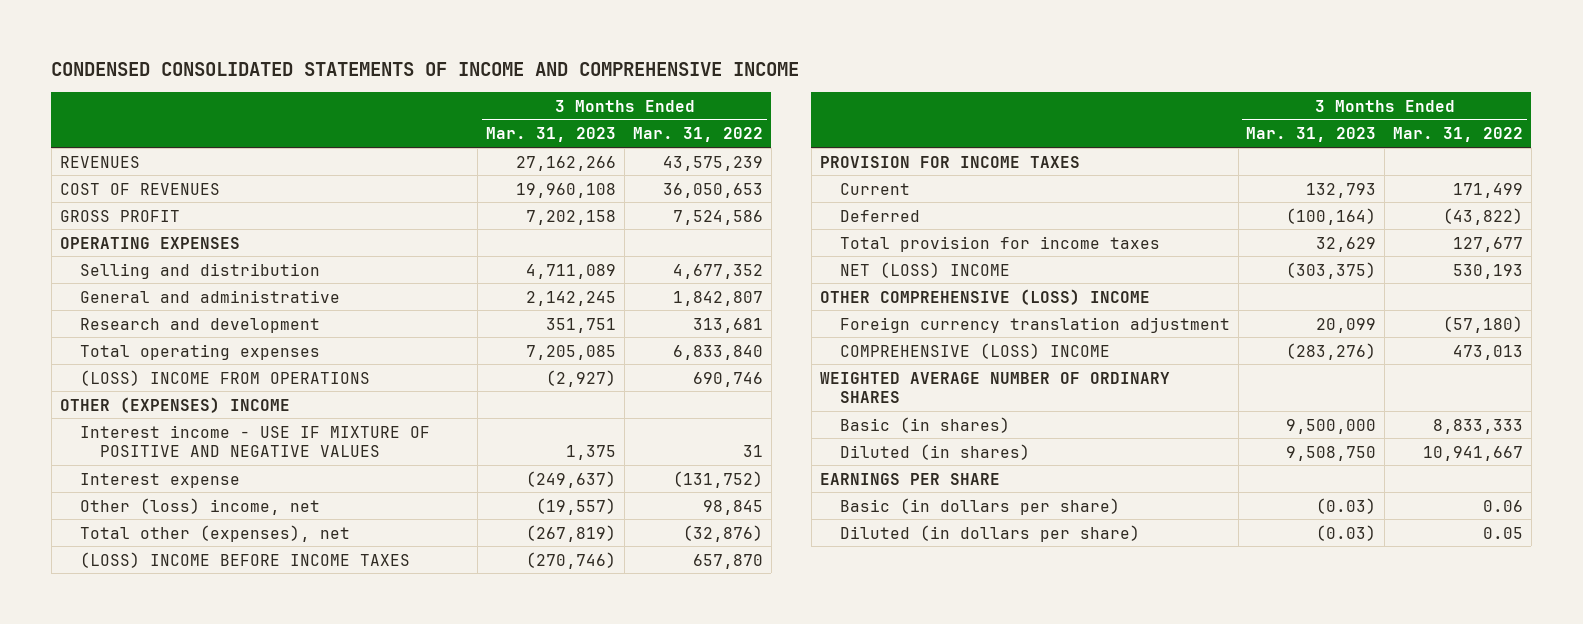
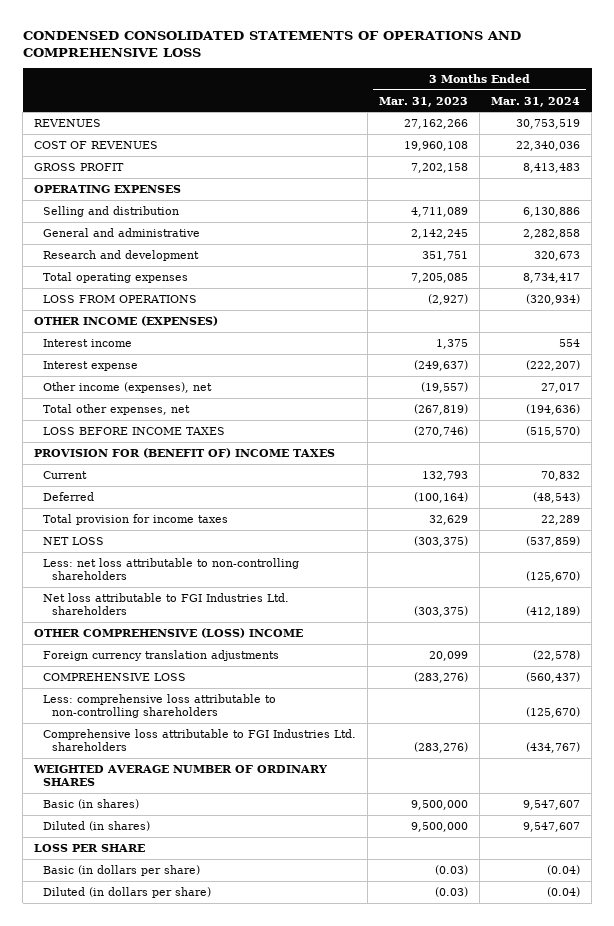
[51,62,800,77] CONDENSED CONSOLIDATED STATEMENTS OF INCOME AND COMPREHENSIVE INCOME -> [22,30,521,58] CONDENSED CONSOLIDATED STATEMENTS OF OPERATIONS AND COMPREHENSIVE LOSS
[632,127,763,143] Mar. 31, 2022 -> none
none -> [491,96,581,107] Mar. 31, 2024
[79,369,370,386] (LOSS) INCOME FROM OPERATIONS -> [43,294,198,303] LOSS FROM OPERATIONS
[59,396,290,413] OTHER (EXPENSES) INCOME -> [34,315,219,326] OTHER INCOME (EXPENSES)
[79,424,430,457] Interest income - USE IF MIXTURE OF POSITIVE AND NEGATIVE VALUES -> [43,338,133,347] Interest income
[79,497,320,515] Other (loss) income, net -> [43,381,213,393] Other income (expenses), net
[79,524,350,542] Total other (expenses), net -> [43,403,191,415] Total other expenses, net
[79,551,410,568] (LOSS) INCOME BEFORE INCOME TAXES -> [43,426,226,435] LOSS BEFORE INCOME TAXES
[819,155,1080,168] PROVISION FOR INCOME TAXES -> [34,447,336,458] PROVISION FOR (BENEFIT OF) INCOME TAXES
none -> [43,536,105,545] NET LOSS
none -> [43,557,300,581] Less: net loss attributable to non-controlling shareholders
[839,261,1010,278] NET (LOSS) INCOME -> [43,592,290,616] Net loss attributable to FGI Industries Ltd. shareholders
[839,316,1230,333] Foreign currency translation adjustment -> [43,649,280,661] Foreign currency translation adjustments
none -> [43,672,187,681] COMPREHENSIVE LOSS
none -> [43,693,277,719] Less: comprehensive loss attributable to non-controlling shareholders
[839,342,1110,359] COMPREHENSIVE (LOSS) INCOME -> [43,728,357,752] Comprehensive loss attributable to FGI Industries Ltd. shareholders
[1286,445,1377,461] 9,508,750 -> [411,821,469,832] 9,500,000
[819,472,1000,485] EARNINGS PER SHARE -> [34,843,146,852] LOSS PER SHARE

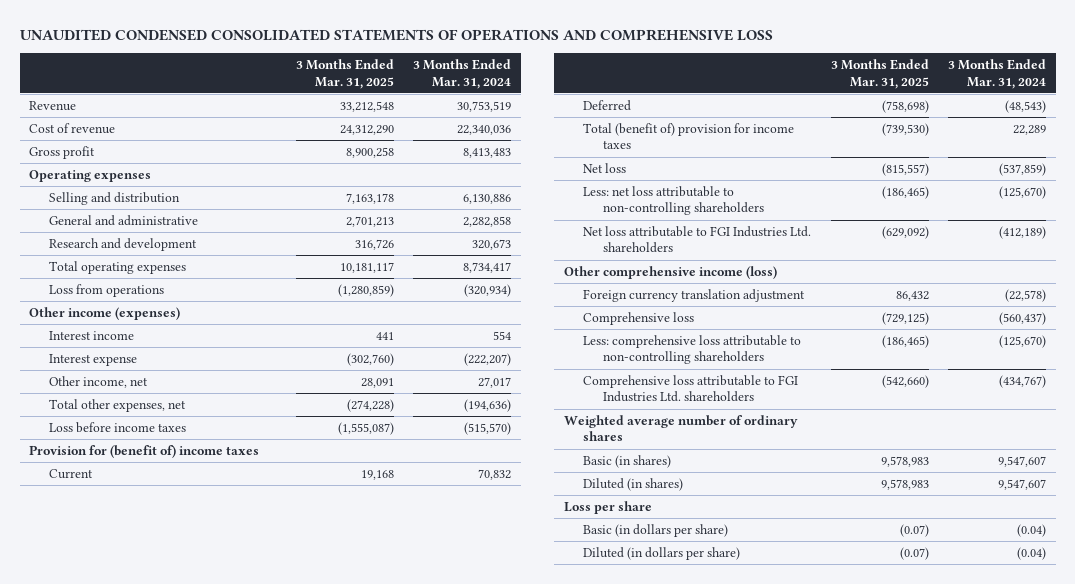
[22,30,521,58] CONDENSED CONSOLIDATED STATEMENTS OF OPERATIONS AND COMPREHENSIVE LOSS -> [19,29,773,42] UNAUDITED CONDENSED CONSOLIDATED STATEMENTS OF OPERATIONS AND COMPREHENSIVE LOSS
[379,96,469,107] Mar. 31, 2023 -> none
none -> [295,59,394,89] 3 Months Ended Mar. 31, 2025
[34,118,102,127] REVENUES -> [29,100,77,111] Revenue
[34,140,159,149] COST OF REVENUES -> [29,122,116,134] Cost of revenue
[34,162,125,171] GROSS PROFIT -> [29,145,96,159] Gross profit
[34,184,182,193] OPERATING EXPENSES -> [29,169,152,182] Operating expenses
[43,294,198,303] LOSS FROM OPERATIONS -> [48,283,164,297] Loss from operations
[34,315,219,326] OTHER INCOME (EXPENSES) -> [29,306,181,320] Other income (expenses)
[43,381,213,393] Other income (expenses), net -> [48,375,148,388] Other income, net
[43,426,226,435] LOSS BEFORE INCOME TAXES -> [48,421,186,433] Loss before income taxes
[34,447,336,458] PROVISION FOR (BENEFIT OF) INCOME TAXES -> [29,444,260,458] Provision for (benefit of) income taxes
[43,513,229,525] Total provision for income taxes -> [583,122,795,150] Total (benefit of) provision for income taxes
[43,536,105,545] NET LOSS -> [583,162,627,173] Net loss
[34,627,304,638] OTHER COMPREHENSIVE (LOSS) INCOME -> [563,265,777,279] Other comprehensive income (loss)
[43,649,280,661] Foreign currency translation adjustments -> [583,288,806,302] Foreign currency translation adjustment
[43,672,187,681] COMPREHENSIVE LOSS -> [583,311,695,325] Comprehensive loss
[33,764,328,787] WEIGHTED AVERAGE NUMBER OF ORDINARY SHARES -> [563,414,798,442] Weighted average number of ordinary shares
[34,843,146,852] LOSS PER SHARE -> [563,500,652,514] Loss per share

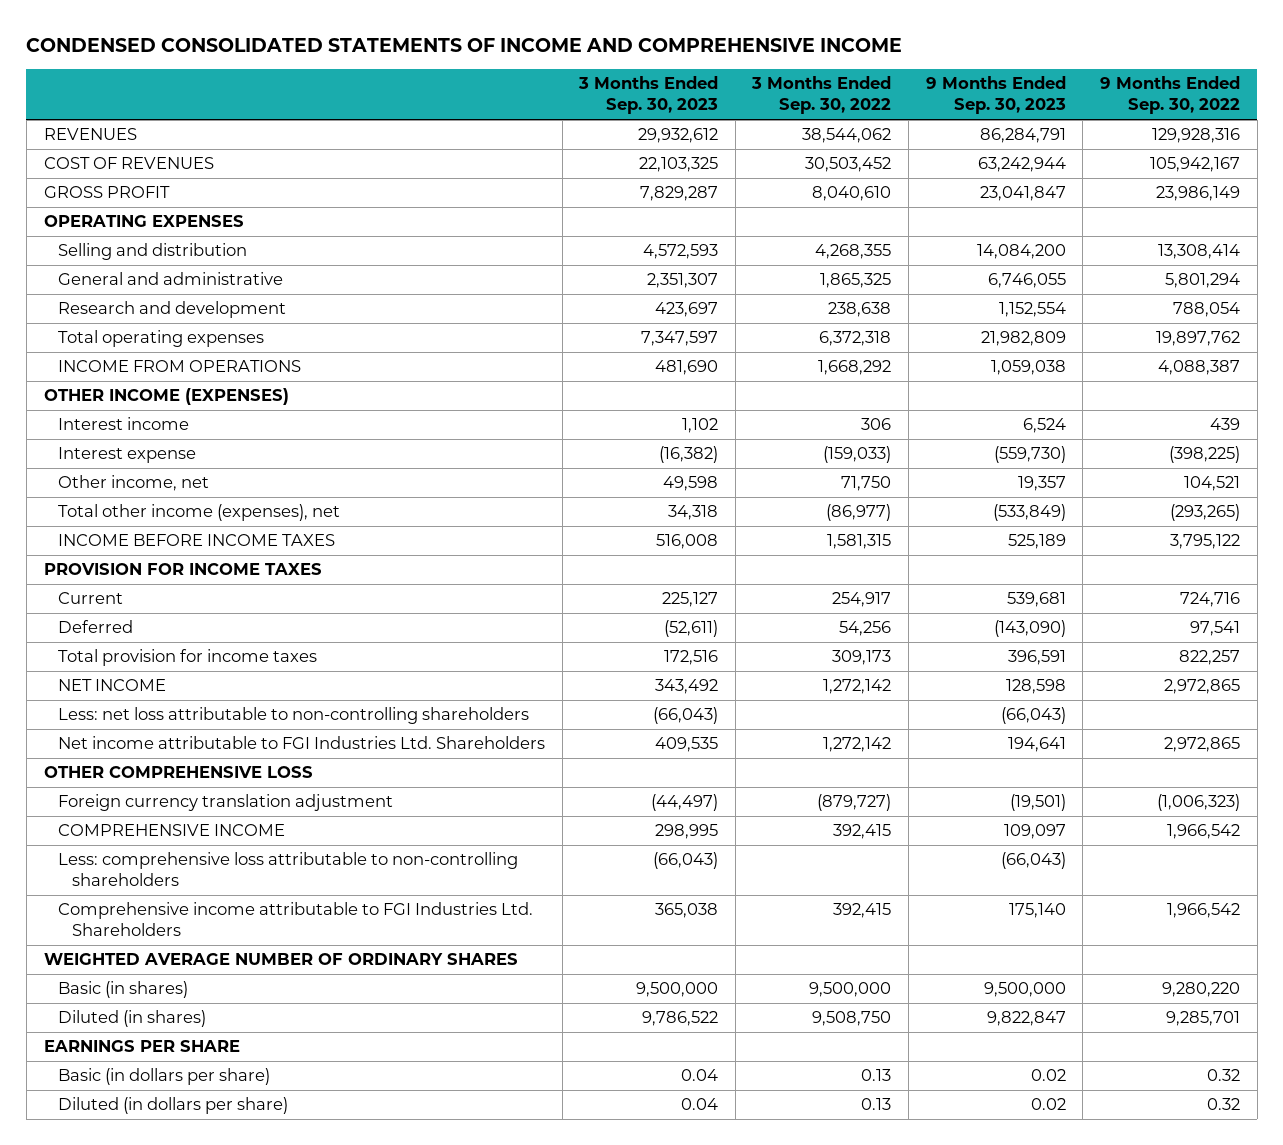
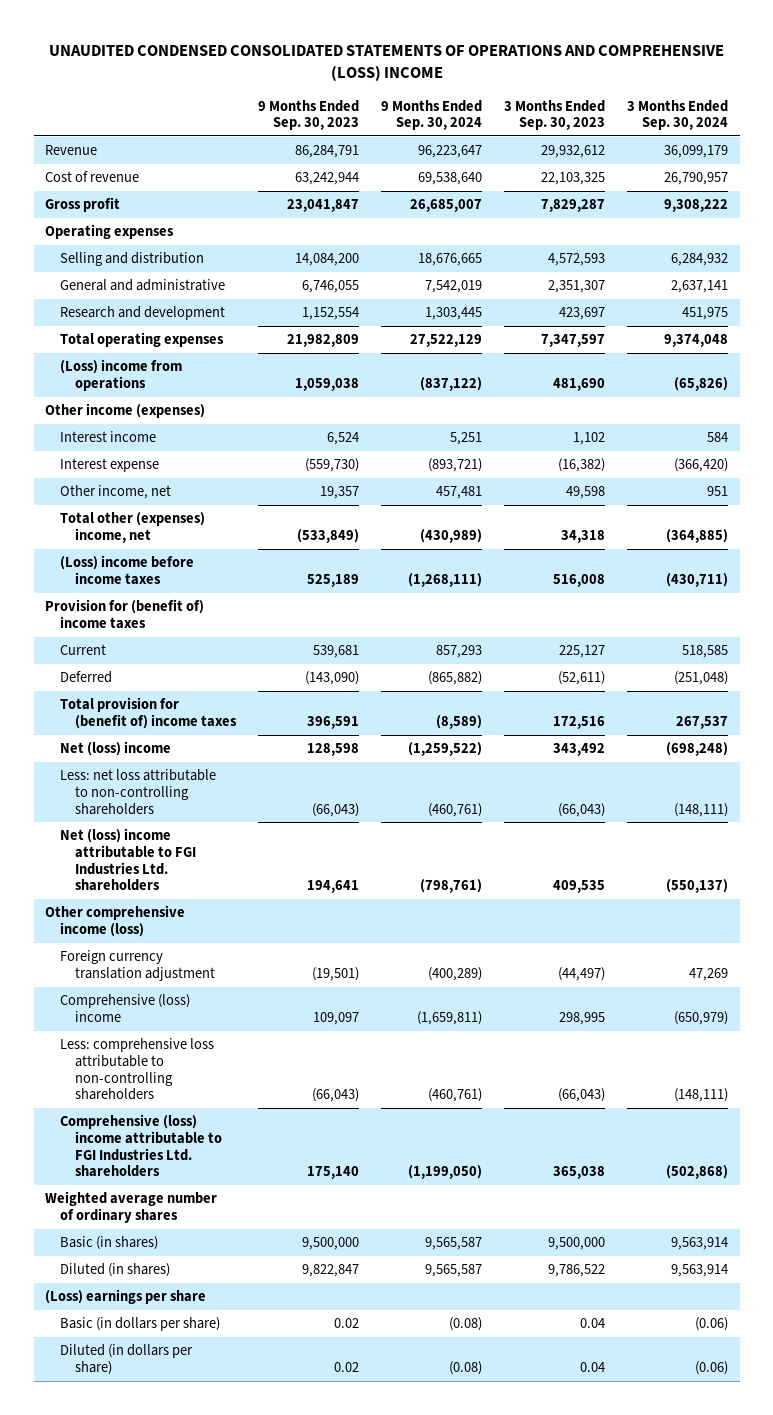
[26,38,903,53] CONDENSED CONSOLIDATED STATEMENTS OF INCOME AND COMPREHENSIVE INCOME -> [48,44,724,82] UNAUDITED CONDENSED CONSOLIDATED STATEMENTS OF OPERATIONS AND COMPREHENSIVE (LOSS) INCOME
[751,76,892,115] 3 Months Ended Sep. 30, 2022 -> none
[1099,76,1240,115] 9 Months Ended Sep. 30, 2022 -> none
none -> [381,99,483,131] 9 Months Ended Sep. 30, 2024
none -> [627,99,729,131] 3 Months Ended Sep. 30, 2024
[43,128,137,141] REVENUES -> [44,145,97,156] Revenue
[43,157,214,170] COST OF REVENUES -> [44,171,139,183] Cost of revenue
[43,186,170,199] GROSS PROFIT -> [44,197,120,213] Gross profit
[43,215,244,228] OPERATING EXPENSES -> [44,224,174,240] Operating expenses
[57,360,301,373] INCOME FROM OPERATIONS -> [59,359,182,391] (Loss) income from operations
[43,388,289,406] OTHER INCOME (EXPENSES) -> [44,403,205,419] Other income (expenses)
[57,504,340,522] Total other income (expenses), net -> [59,512,205,543] Total other (expenses) income, net
[57,534,335,547] INCOME BEFORE INCOME TAXES -> [59,555,194,585] (Loss) income before income taxes
[43,563,322,576] PROVISION FOR INCOME TAXES -> [44,599,204,629] Provision for (benefit of) income taxes
[57,649,317,667] Total provision for income taxes -> [59,697,238,729] Total provision for (benefit of) income taxes
[57,679,166,692] NET INCOME -> [59,741,171,757] Net (loss) income
[57,736,545,750] Net income attributable to FGI Industries Ltd. Shareholders -> [59,828,197,892] Net (loss) income attributable to FGI Industries Ltd. shareholders
[43,766,313,779] OTHER COMPREHENSIVE LOSS -> [44,905,185,937] Other comprehensive income (loss)
[57,824,285,837] COMPREHENSIVE INCOME -> [59,994,190,1022] Comprehensive (loss) income
[57,902,533,937] Comprehensive income attributable to FGI Industries Ltd. Shareholders -> [59,1114,223,1178] Comprehensive (loss) income attributable to FGI Industries Ltd. shareholders
[43,953,518,966] WEIGHTED AVERAGE NUMBER OF ORDINARY SHARES -> [44,1191,217,1223] Weighted average number of ordinary shares
[43,1040,240,1053] EARNINGS PER SHARE -> [44,1289,206,1305] (Loss) earnings per share

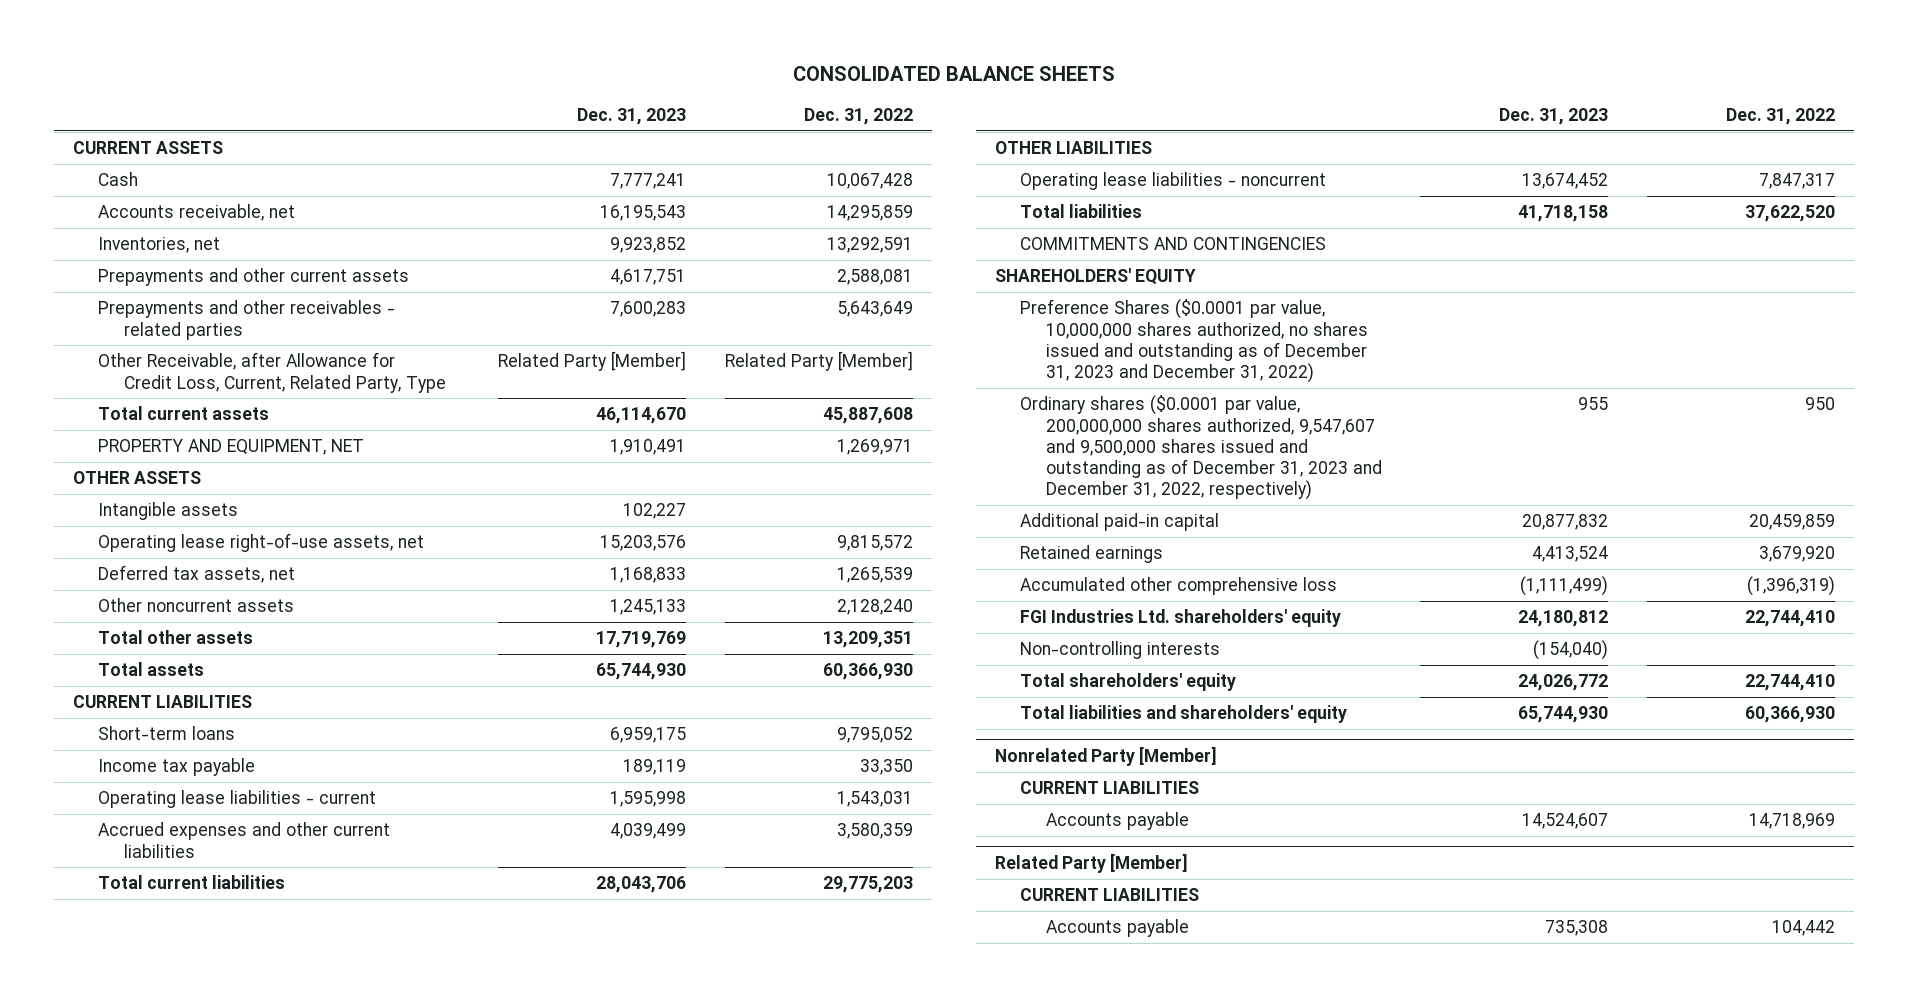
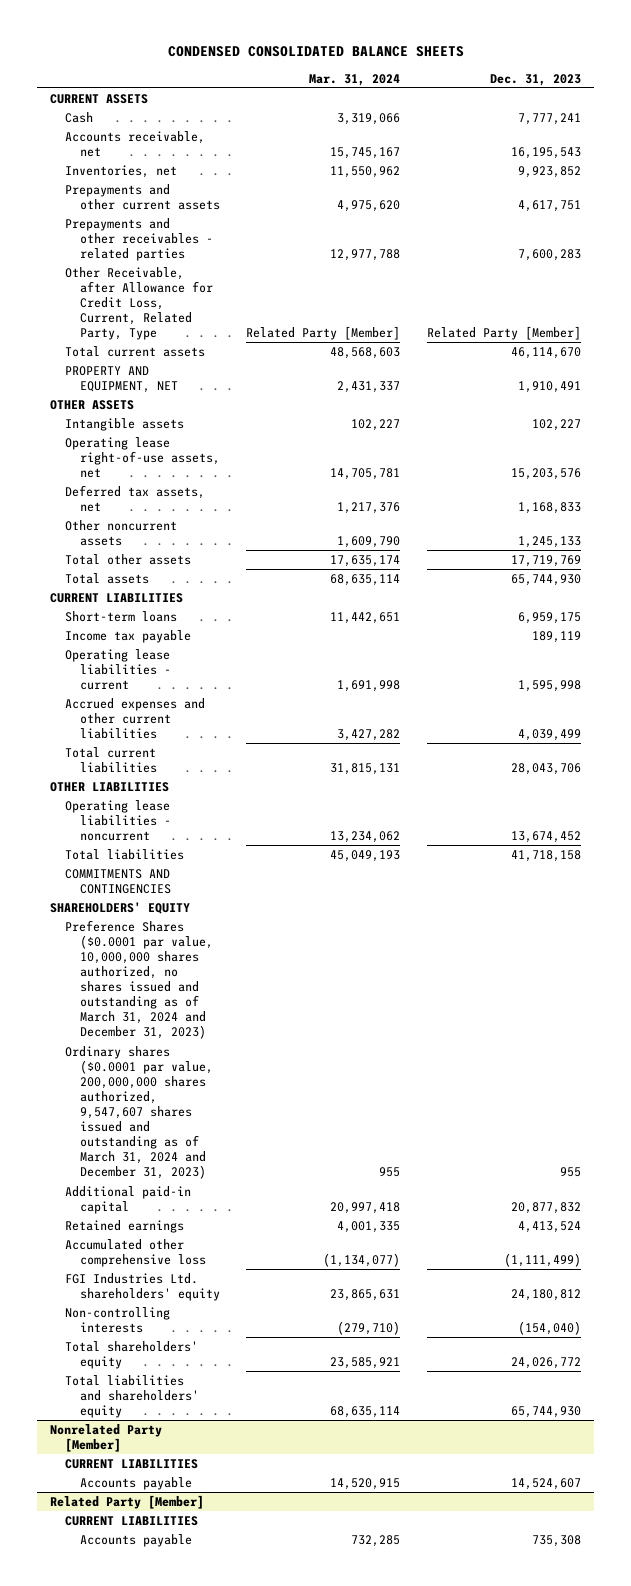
[792,66,1115,82] CONSOLIDATED BALANCE SHEETS -> [167,46,464,58] CONDENSED CONSOLIDATED BALANCE SHEETS
[803,107,913,125] Dec. 31, 2022 -> none
none -> [309,73,401,86] Mar. 31, 2024
[1020,299,1368,383] Preference Shares ($0.0001 par value, 10,000,000 shares authorized, no shares issued and outstanding as of December 31, 2023 and December 31, 2022) -> [65,919,213,1040] Preference Shares ($0.0001 par value, 10,000,000 shares authorized, no shares issued and outstanding as of March 31, 2024 and December 31, 2023)
[1020,395,1382,501] Ordinary shares ($0.0001 par value, 200,000,000 shares authorized, 9,547,607 and 9,500,000 shares issued and outstanding as of December 31, 2023 and December 31, 2022, respectively) -> [65,1045,213,1180] Ordinary shares ($0.0001 par value, 200,000,000 shares authorized, 9,547,607 shares issued and outstanding as of March 31, 2024 and December 31, 2023)

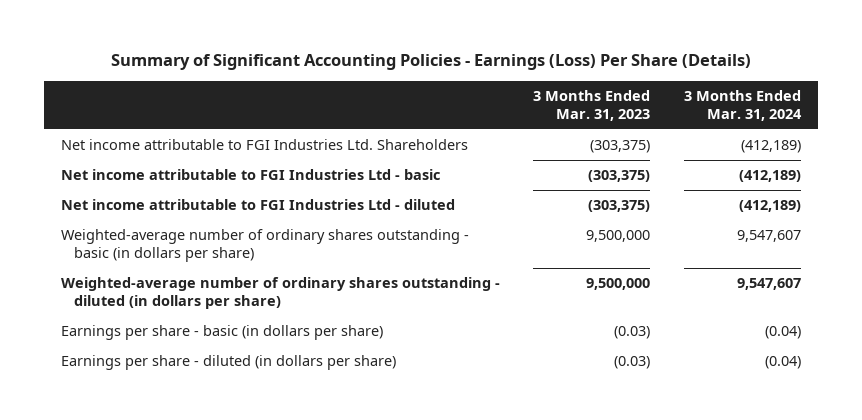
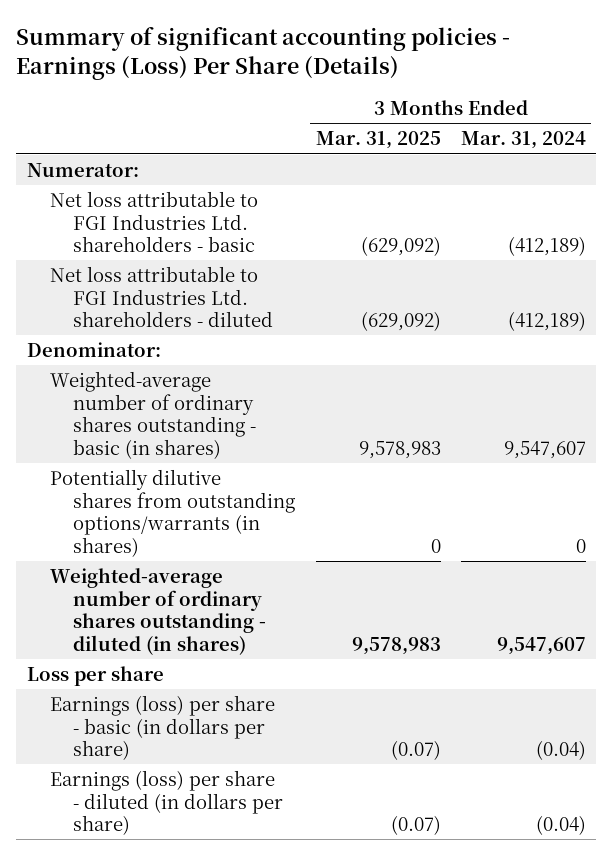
[110,54,751,71] Summary of Significant Accounting Policies - Earnings (Loss) Per Share (Details) -> [16,27,511,81] Summary of significant accounting policies - Earnings (Loss) Per Share (Details)
[533,89,651,121] 3 Months Ended Mar. 31, 2023 -> none
none -> [315,131,441,150] Mar. 31, 2025
[60,139,468,151] Net income attributable to FGI Industries Ltd. Shareholders -> none
none -> [26,162,139,177] Numerator:
[60,169,440,181] Net income attributable to FGI Industries Ltd - basic -> [49,190,258,253] Net loss attributable to FGI Industries Ltd. shareholders - basic
[60,199,455,211] Net income attributable to FGI Industries Ltd - diluted -> [49,265,274,328] Net loss attributable to FGI Industries Ltd. shareholders - diluted
none -> [26,341,161,357] Denominator:
[60,229,469,263] Weighted-average number of ordinary shares outstanding - basic (in dollars per share) -> [49,370,257,459] Weighted-average number of ordinary shares outstanding - basic (in shares)
none -> [49,468,296,557] Potentially dilutive shares from outstanding options/warrants (in shares)
[60,277,500,310] Weighted-average number of ordinary shares outstanding - diluted (in dollars per share) -> [49,567,267,655] Weighted-average number of ordinary shares outstanding - diluted (in shares)
none -> [26,665,164,686] Loss per share
[60,325,383,341] Earnings per share - basic (in dollars per share) -> [49,694,275,761] Earnings (loss) per share - basic (in dollars per share)
[60,355,396,371] Earnings per share - diluted (in dollars per share) -> [49,769,284,836] Earnings (loss) per share - diluted (in dollars per share)

